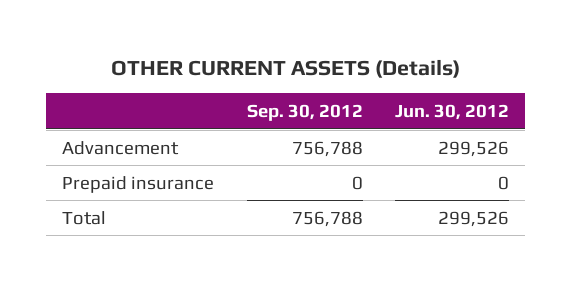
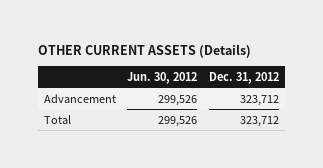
[246,104,363,122] Sep. 30, 2012 -> none
none -> [209,71,280,84] Dec. 31, 2012
[62,175,215,193] Prepaid insurance -> none

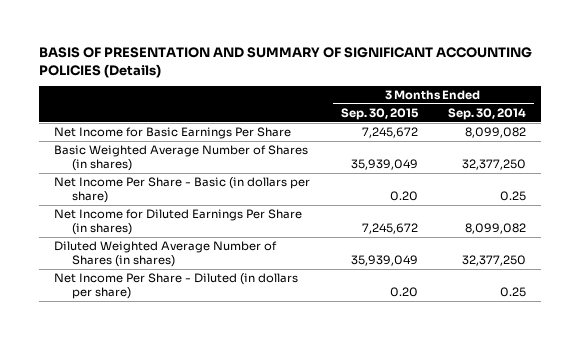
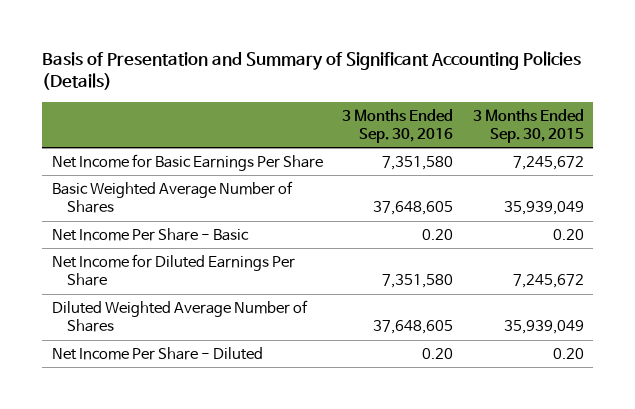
[39,47,533,78] BASIS OF PRESENTATION AND SUMMARY OF SIGNIFICANT ACCOUNTING POLICIES (Details) -> [41,50,581,91] Basis of Presentation and Summary of Significant Accounting Policies (Details)
[448,107,527,120] Sep. 30, 2014 -> none
none -> [342,108,454,143] 3 Months Ended Sep. 30, 2016
[54,144,309,172] Basic Weighted Average Number of Shares (in shares) -> [51,180,293,214] Basic Weighted Average Number of Shares
[54,176,311,204] Net Income Per Share - Basic (in dollars per share) -> [51,227,249,241] Net Income Per Share - Basic
[54,208,303,236] Net Income for Diluted Earnings Per Share (in shares) -> [51,253,295,287] Net Income for Diluted Earnings Per Share
[54,240,278,268] Diluted Weighted Average Number of Shares (in shares) -> [51,299,308,333] Diluted Weighted Average Number of Shares
[54,272,299,300] Net Income Per Share - Diluted (in dollars per share) -> [51,346,263,360] Net Income Per Share - Diluted

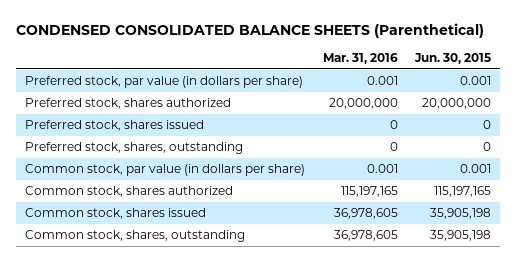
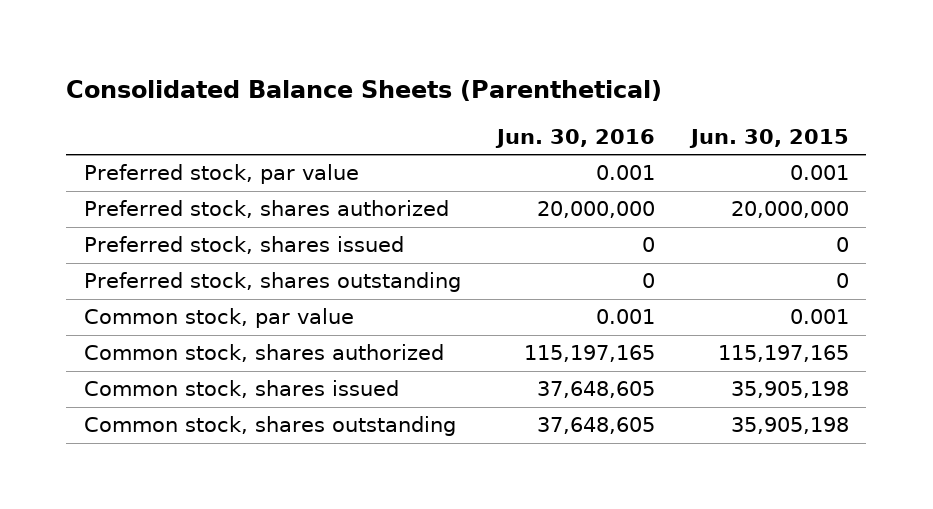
[15,22,484,38] CONDENSED CONSOLIDATED BALANCE SHEETS (Parenthetical) -> [66,79,663,101] Consolidated Balance Sheets (Parenthetical)
[322,53,398,65] Mar. 31, 2016 -> none
none -> [494,128,655,148] Jun. 30, 2016
[24,76,303,89] Preferred stock, par value (in dollars per share) -> [84,164,360,185] Preferred stock, par value
[24,142,243,155] Preferred stock, shares, outstanding -> [84,272,462,293] Preferred stock, shares outstanding
[24,164,305,177] Common stock, par value (in dollars per share) -> [84,308,355,329] Common stock, par value
[24,230,245,243] Common stock, shares, outstanding -> [84,416,457,437] Common stock, shares outstanding

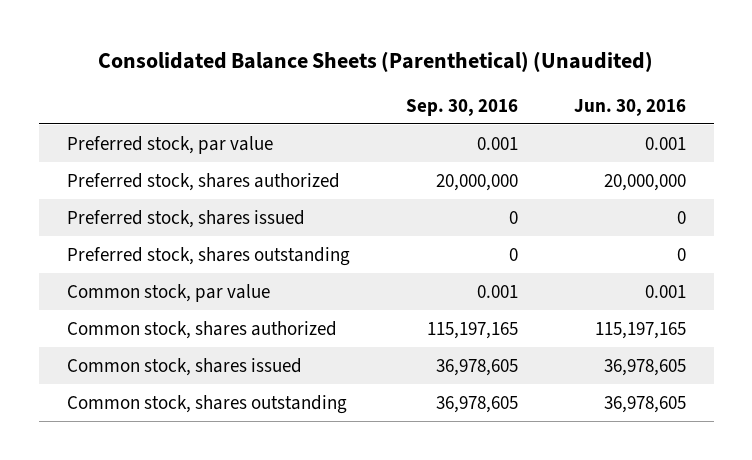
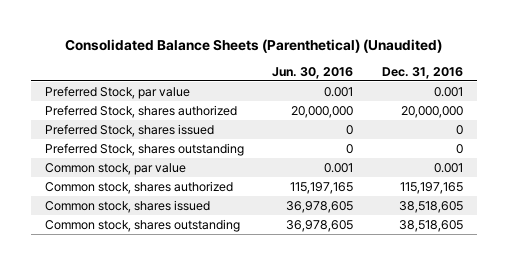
[405,98,518,116] Sep. 30, 2016 -> none
none -> [381,66,463,79] Dec. 31, 2016
[66,135,273,154] Preferred stock, par value -> [44,85,190,99] Preferred Stock, par value
[66,172,340,191] Preferred stock, shares authorized -> [44,104,237,118] Preferred Stock, shares authorized
[66,209,305,228] Preferred stock, shares issued -> [44,123,214,137] Preferred Stock, shares issued
[66,246,350,266] Preferred stock, shares outstanding -> [44,142,244,156] Preferred Stock, shares outstanding

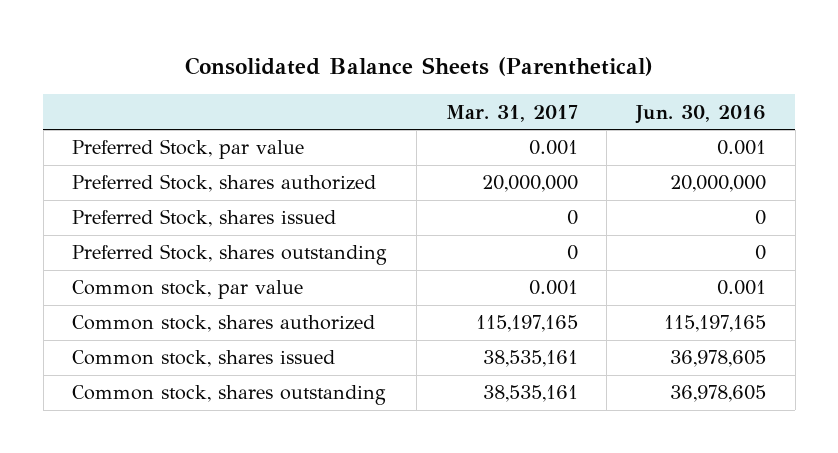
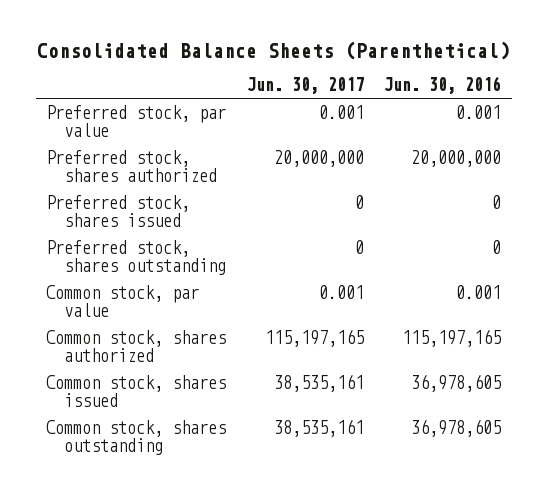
[445,104,578,122] Mar. 31, 2017 -> none
none -> [246,77,364,95] Jun. 30, 2017
[72,139,305,160] Preferred Stock, par value -> [46,104,227,137] Preferred stock, par value
[72,174,377,193] Preferred Stock, shares authorized -> [46,149,218,182] Preferred stock, shares authorized
[72,209,337,228] Preferred Stock, shares issued -> [46,194,191,227] Preferred stock, shares issued
[72,244,388,266] Preferred Stock, shares outstanding -> [46,239,227,275] Preferred stock, shares outstanding

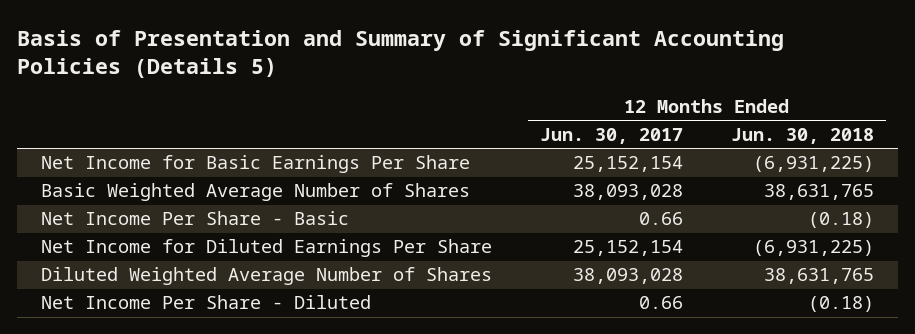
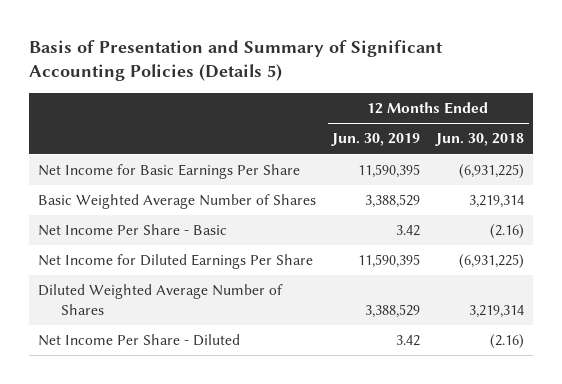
[539,128,683,145] Jun. 30, 2017 -> none
none -> [331,133,421,147] Jun. 30, 2019
[763,184,874,201] 38,631,765 -> [469,195,525,209] 3,219,314
[807,212,874,229] (0.18) -> [490,224,525,240] (2.16)
[763,268,874,285] 38,631,765 -> [469,304,525,318] 3,219,314
[807,296,874,313] (0.18) -> [490,334,525,350] (2.16)

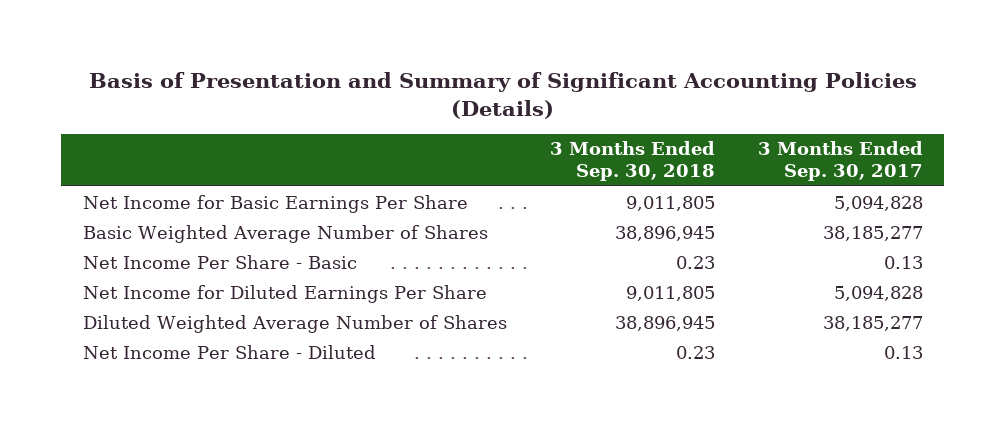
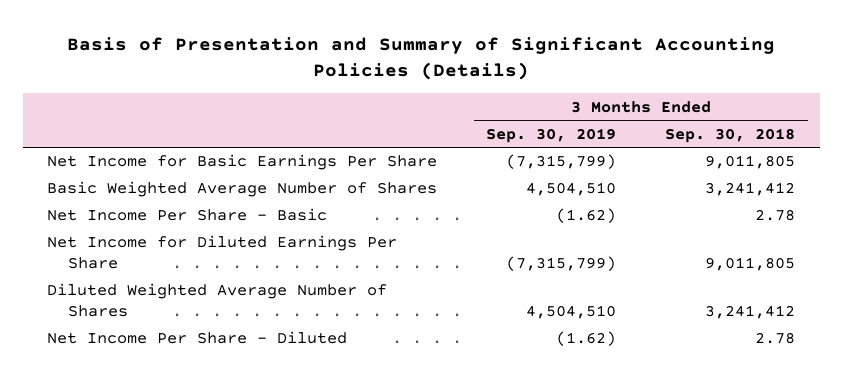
[757,141,923,182] 3 Months Ended Sep. 30, 2017 -> none
none -> [486,127,617,143] Sep. 30, 2019
[614,225,715,241] 38,896,945 -> [705,182,796,197] 3,241,412
[675,255,715,269] 0.23 -> [755,209,796,222] 2.78
[614,315,715,331] 38,896,945 -> [705,305,796,320] 3,241,412
[675,345,715,359] 0.23 -> [755,332,796,345] 2.78

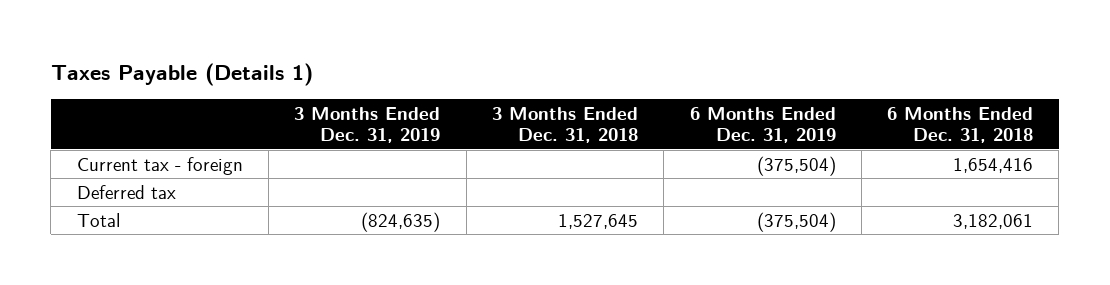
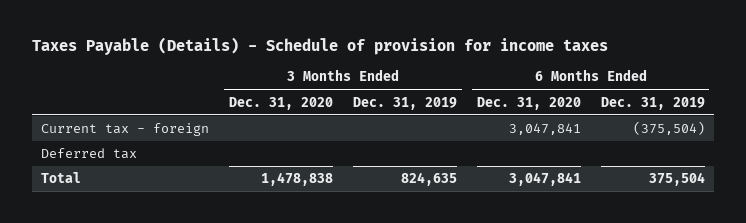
[50,63,313,87] Taxes Payable (Details 1) -> [31,37,608,56] Taxes Payable (Details) - Schedule of provision for income taxes
[491,106,638,144] 3 Months Ended Dec. 31, 2018 -> none
[887,106,1034,144] 6 Months Ended Dec. 31, 2018 -> none
none -> [229,96,334,110] Dec. 31, 2020
none -> [476,96,581,110] Dec. 31, 2020
[361,211,441,232] (824,635) -> [400,172,457,187] 824,635
[756,211,836,232] (375,504) -> [648,172,705,187] 375,504

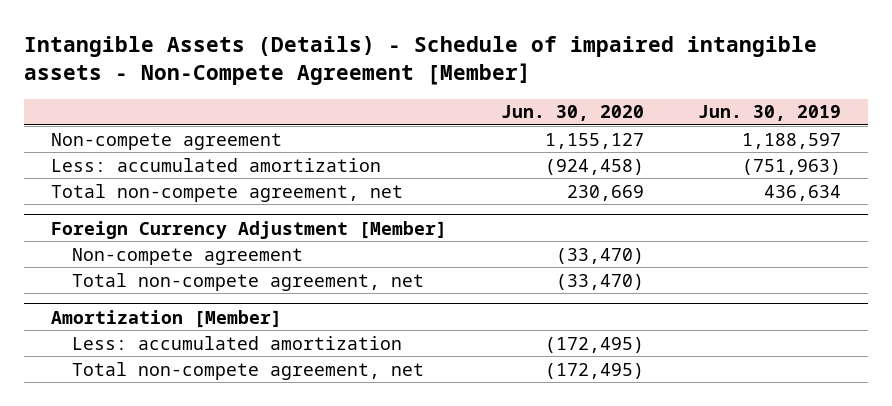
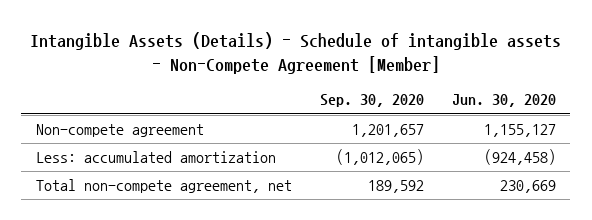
[24,36,818,86] Intangible Assets (Details) - Schedule of impaired intangible assets - Non-Compete Agreement [Member] -> [29,31,561,74] Intangible Assets (Details) - Schedule of intangible assets - Non-Compete Agreement [Member]
[697,105,841,122] Jun. 30, 2019 -> none
none -> [319,94,424,108] Sep. 30, 2020
[51,220,448,239] Foreign Currency Adjustment [Member] -> none
[72,247,304,265] Non-compete agreement -> none
[72,272,425,291] Total non-compete agreement, net -> none
[51,309,283,328] Amortization [Member] -> none
[72,335,403,350] Less: accumulated amortization -> none
[72,361,425,380] Total non-compete agreement, net -> none

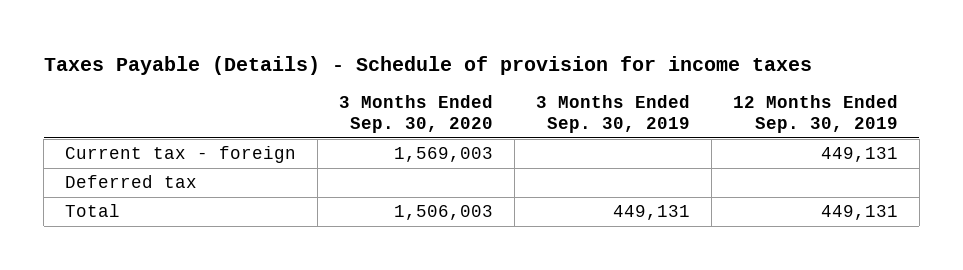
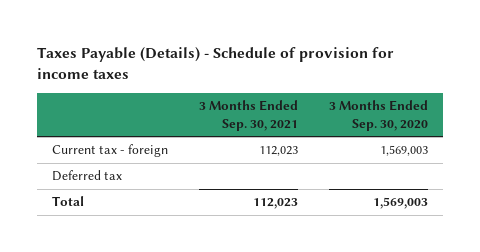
[535,95,690,134] 3 Months Ended Sep. 30, 2019 -> none
[732,95,898,134] 12 Months Ended Sep. 30, 2019 -> none
none -> [199,100,299,131] 3 Months Ended Sep. 30, 2021
[393,204,493,220] 1,506,003 -> [372,197,428,210] 1,569,003

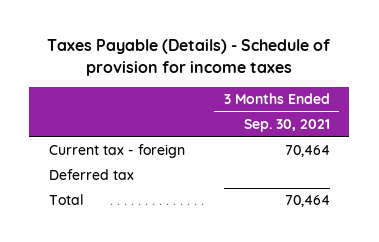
[328,100,428,131] 3 Months Ended Sep. 30, 2020 -> none
[259,146,299,157] 112,023 -> [284,145,330,158] 70,464
[253,198,299,210] 112,023 -> [284,195,330,208] 70,464

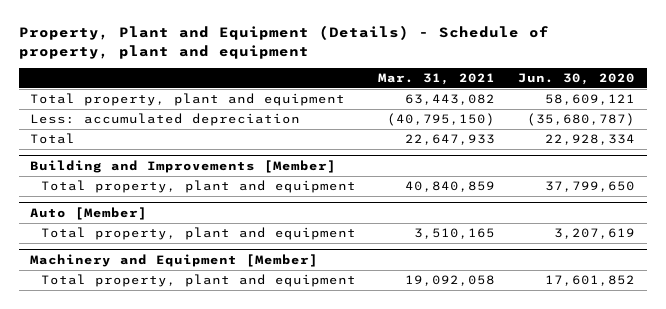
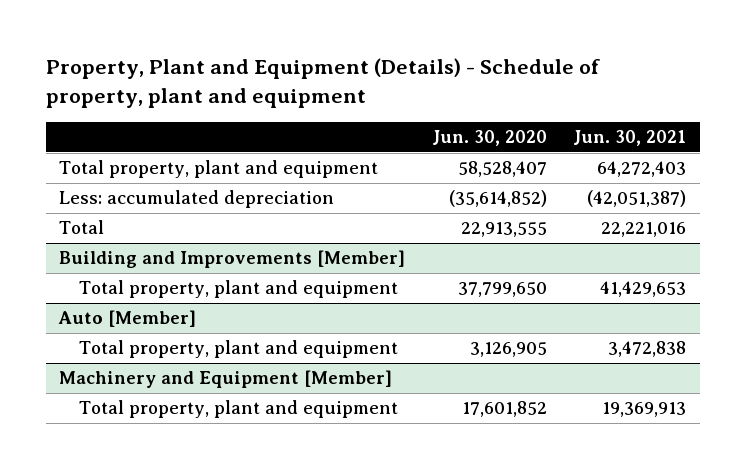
[378,72,496,85] Mar. 31, 2021 -> none
none -> [573,129,687,146] Jun. 30, 2021
[545,94,636,106] 58,609,121 -> [457,161,547,178] 58,528,407
[527,113,636,127] (35,680,787) -> [448,190,547,208] (35,614,852)
[545,134,636,146] 22,928,334 -> [460,222,547,238] 22,913,555
[554,228,636,240] 3,207,619 -> [469,342,547,358] 3,126,905

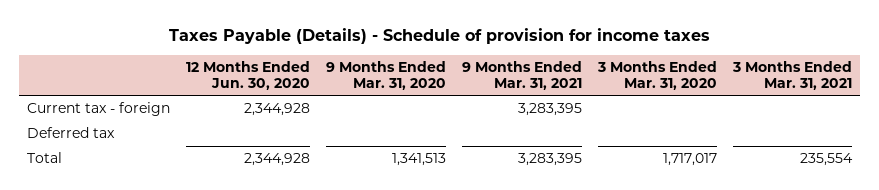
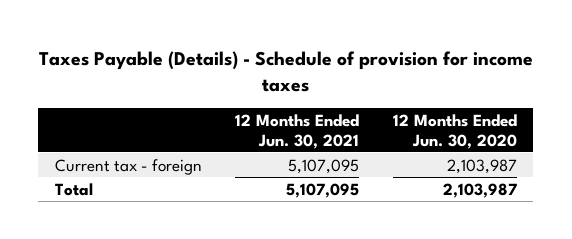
[326,60,447,90] 9 Months Ended Mar. 31, 2020 -> none
[462,60,583,90] 9 Months Ended Mar. 31, 2021 -> none
[597,60,718,90] 3 Months Ended Mar. 31, 2020 -> none
[732,60,853,90] 3 Months Ended Mar. 31, 2021 -> none
none -> [235,113,360,149] 12 Months Ended Jun. 30, 2021
[27,127,116,139] Deferred tax -> none
[244,103,311,117] 2,344,928 -> [446,158,517,174] 2,103,987
[244,153,311,167] 2,344,928 -> [442,182,517,198] 2,103,987

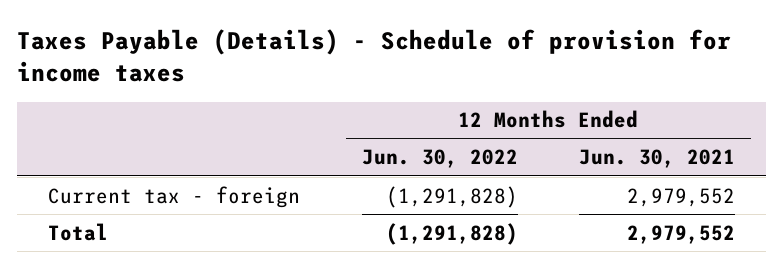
[392,113,517,149] 12 Months Ended Jun. 30, 2020 -> none
none -> [361,149,518,169] Jun. 30, 2022
[288,158,360,174] 5,107,095 -> [627,187,736,207] 2,979,552
[286,182,360,198] 5,107,095 -> [627,224,736,244] 2,979,552

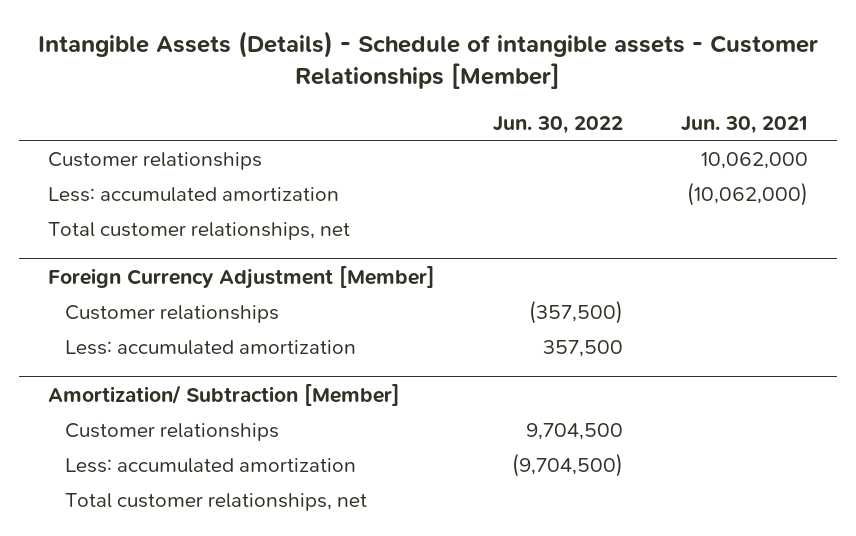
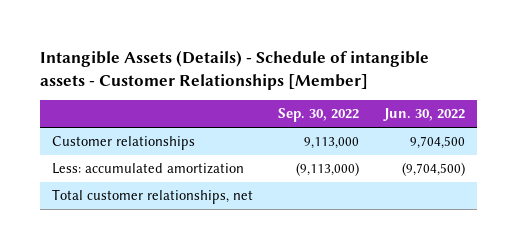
[680,116,808,135] Jun. 30, 2021 -> none
none -> [278,108,360,123] Sep. 30, 2022
[47,151,262,170] Customer relationships -> none
[47,186,339,202] Less: accumulated amortization -> none
[47,221,350,240] Total customer relationships, net -> none
[47,265,435,289] Foreign Currency Adjustment [Member] -> none
[64,304,279,323] Customer relationships -> none
[64,339,356,355] Less: accumulated amortization -> none
[47,383,400,406] Amortization/ Subtraction [Member] -> none

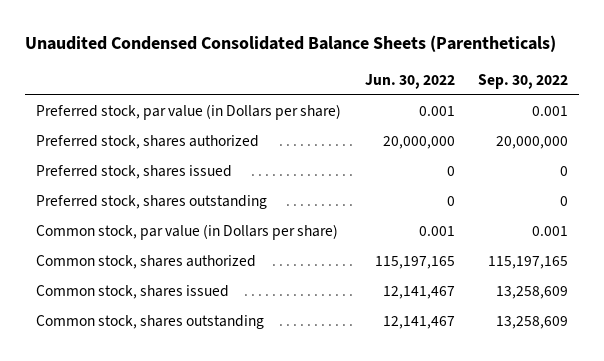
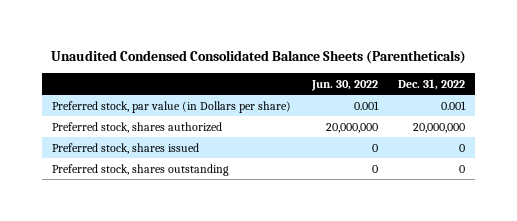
[477,73,568,89] Sep. 30, 2022 -> none
none -> [398,78,466,90] Dec. 31, 2022
[36,224,339,241] Common stock, par value (in Dollars per share) -> none
[36,255,257,270] Common stock, shares authorized -> none
[36,285,230,300] Common stock, shares issued -> none
[36,315,265,330] Common stock, shares outstanding -> none

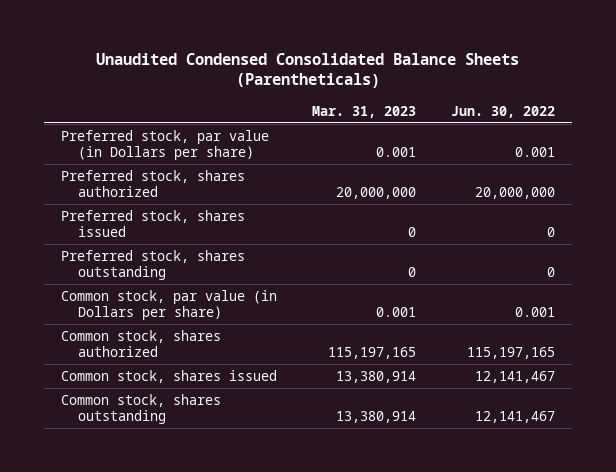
[398,78,466,90] Dec. 31, 2022 -> none
none -> [311,105,416,118] Mar. 31, 2023
none -> [61,289,278,320] Common stock, par value (in Dollars per share)
none -> [61,329,222,357] Common stock, shares authorized
none -> [61,369,278,383] Common stock, shares issued
none -> [61,393,222,424] Common stock, shares outstanding

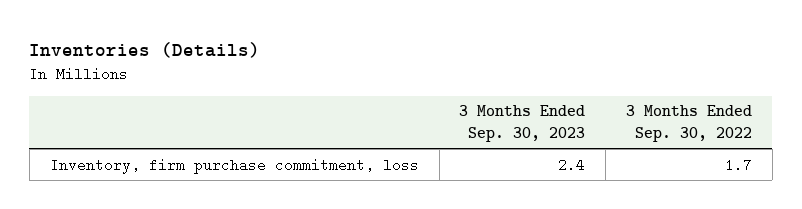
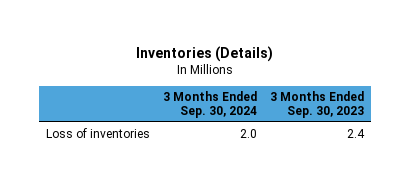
[626,105,753,143] 3 Months Ended Sep. 30, 2022 -> none
none -> [162,91,257,119] 3 Months Ended Sep. 30, 2024
[49,157,419,174] Inventory, firm purchase commitment, loss -> [45,128,150,139] Loss of inventories

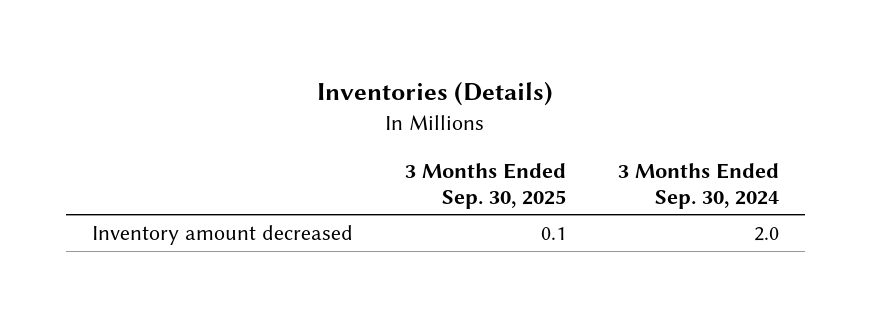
[269,91,364,119] 3 Months Ended Sep. 30, 2023 -> none
none -> [404,162,566,209] 3 Months Ended Sep. 30, 2025
[45,128,150,139] Loss of inventories -> [91,225,353,246] Inventory amount decreased

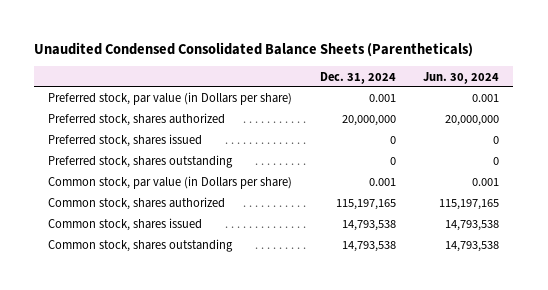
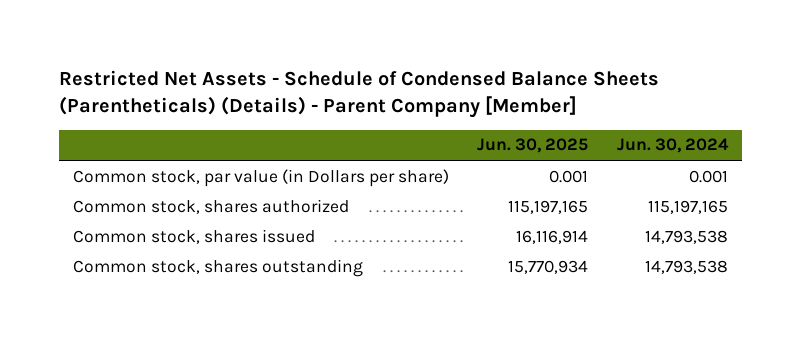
[34,41,474,57] Unaudited Condensed Consolidated Balance Sheets (Parentheticals) -> [58,70,659,119] Restricted Net Assets - Schedule of Condensed Balance Sheets (Parentheticals) (Details) - Parent Company [Member]
[319,71,396,84] Dec. 31, 2024 -> none
none -> [477,138,589,154] Jun. 30, 2025
[48,92,293,106] Preferred stock, par value (in Dollars per share) -> none
[48,113,226,127] Preferred stock, shares authorized -> none
[48,134,203,148] Preferred stock, shares issued -> none
[48,155,234,169] Preferred stock, shares outstanding -> none

